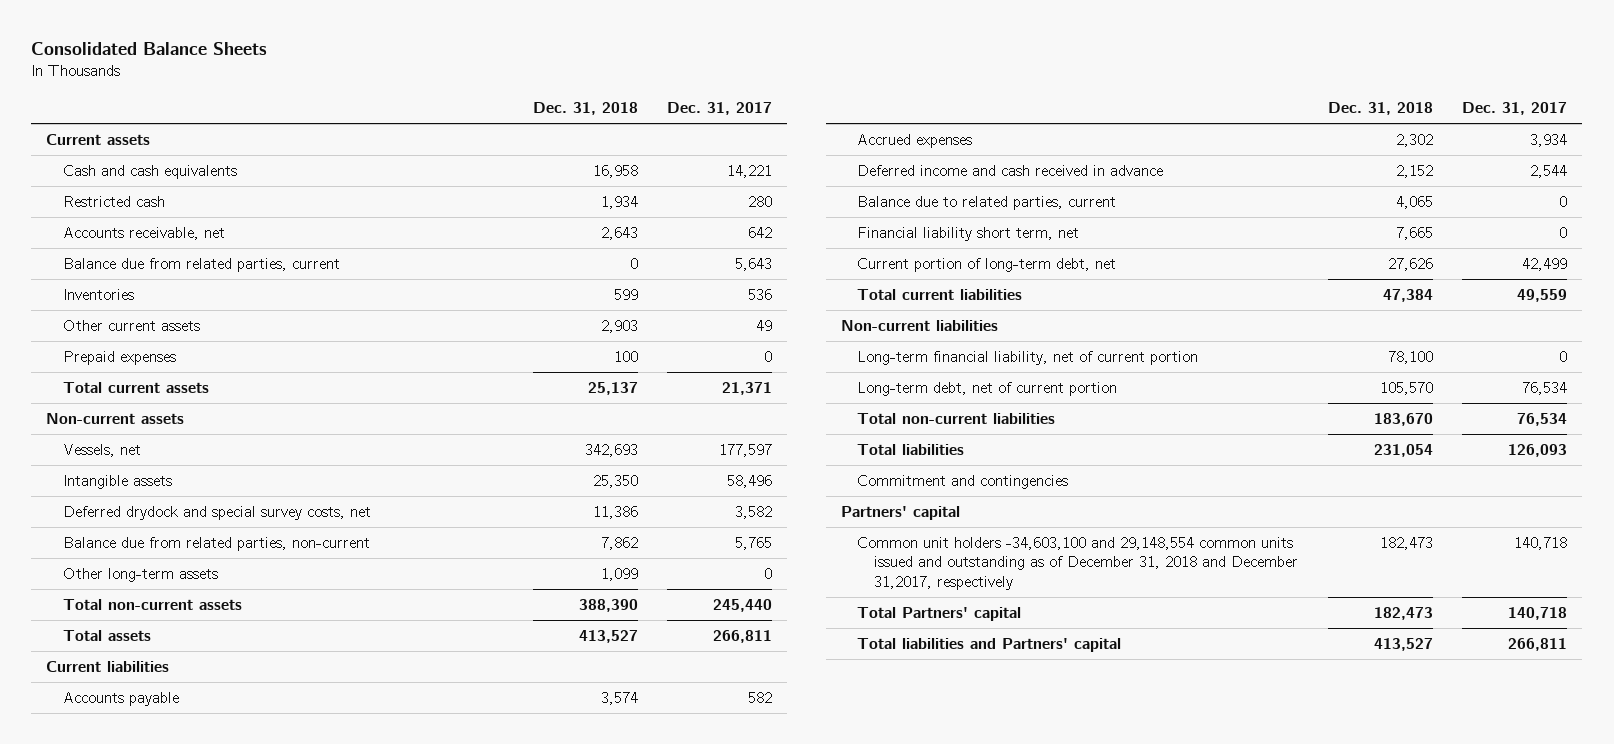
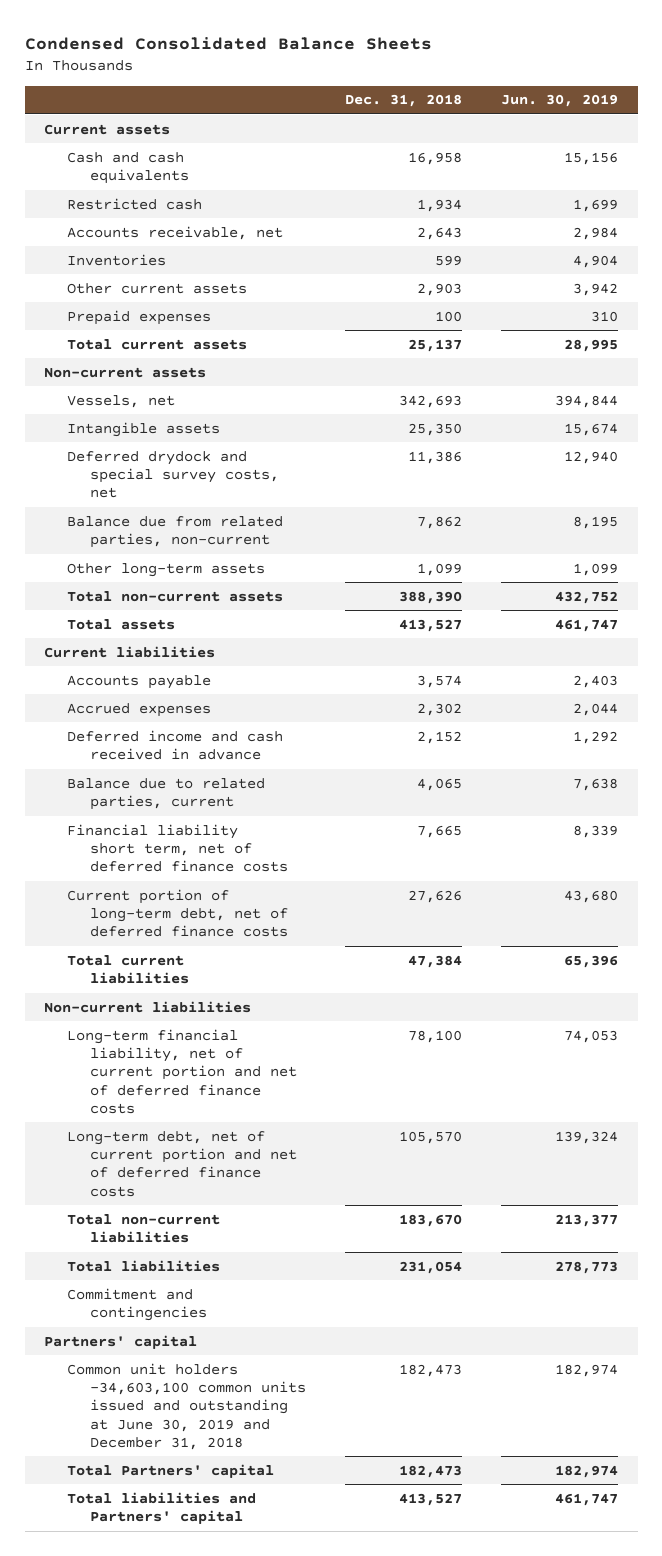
[31,42,268,56] Consolidated Balance Sheets -> [24,36,432,50] Condensed Consolidated Balance Sheets
[667,101,773,115] Dec. 31, 2017 -> none
none -> [501,94,619,108] Jun. 30, 2019
[62,257,340,272] Balance due from related parties, current -> none
[857,226,1080,241] Financial liability short term, net -> [67,823,289,873] Financial liability short term, net of deferred finance costs
[857,257,1117,272] Current portion of long-term debt, net -> [67,888,289,938] Current portion of long-term debt, net of deferred finance costs
[857,350,1199,365] Long-term financial liability, net of current portion -> [67,1028,298,1114] Long-term financial liability, net of current portion and net of deferred finance costs
[857,381,1118,396] Long-term debt, net of current portion -> [67,1130,298,1197] Long-term debt, net of current portion and net of deferred finance costs
[857,536,1298,590] Common unit holders -34,603,100 and 29,148,554 common units issued and outstanding as of December 31, 2018 and December 31,2017, respectively -> [67,1362,307,1450] Common unit holders -34,603,100 common units issued and outstanding at June 30, 2019 and December 31, 2018

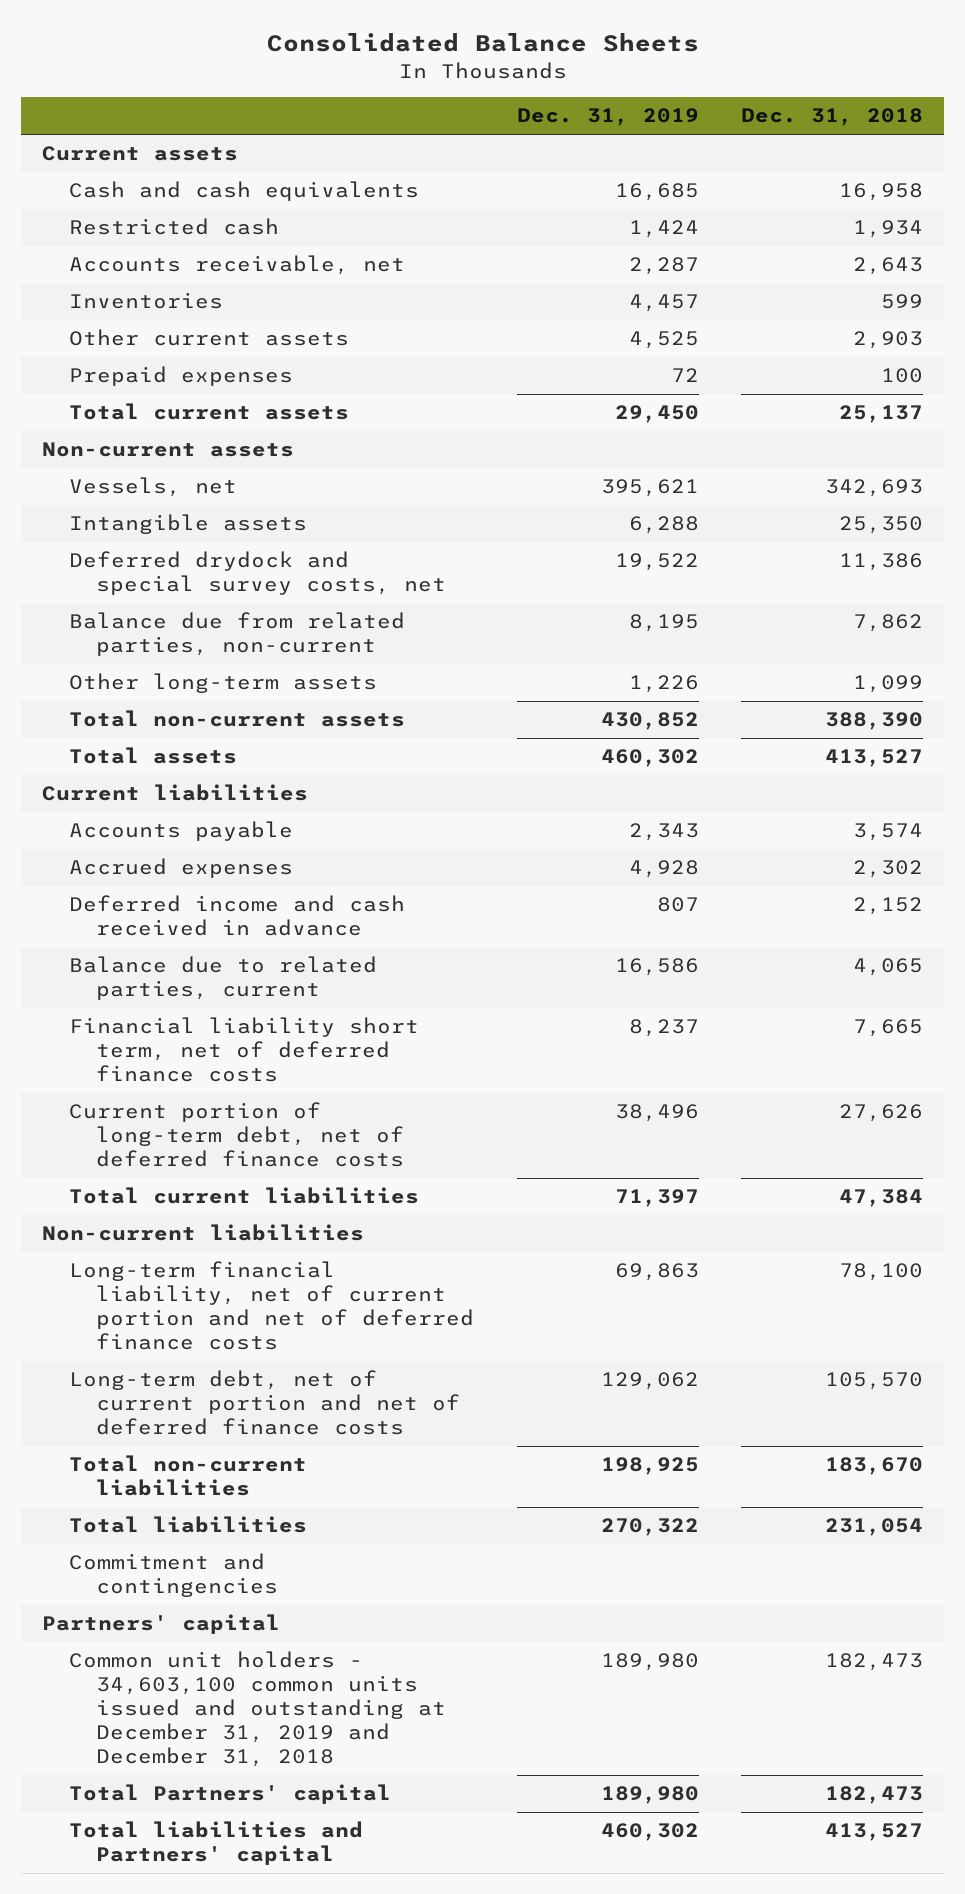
[24,36,432,50] Condensed Consolidated Balance Sheets -> [266,33,699,53] Consolidated Balance Sheets
[501,94,619,108] Jun. 30, 2019 -> none
none -> [516,108,699,127] Dec. 31, 2019
[67,1362,307,1450] Common unit holders -34,603,100 common units issued and outstanding at June 30, 2019 and December 31, 2018 -> [69,1651,447,1768] Common unit holders - 34,603,100 common units issued and outstanding at December 31, 2019 and December 31, 2018

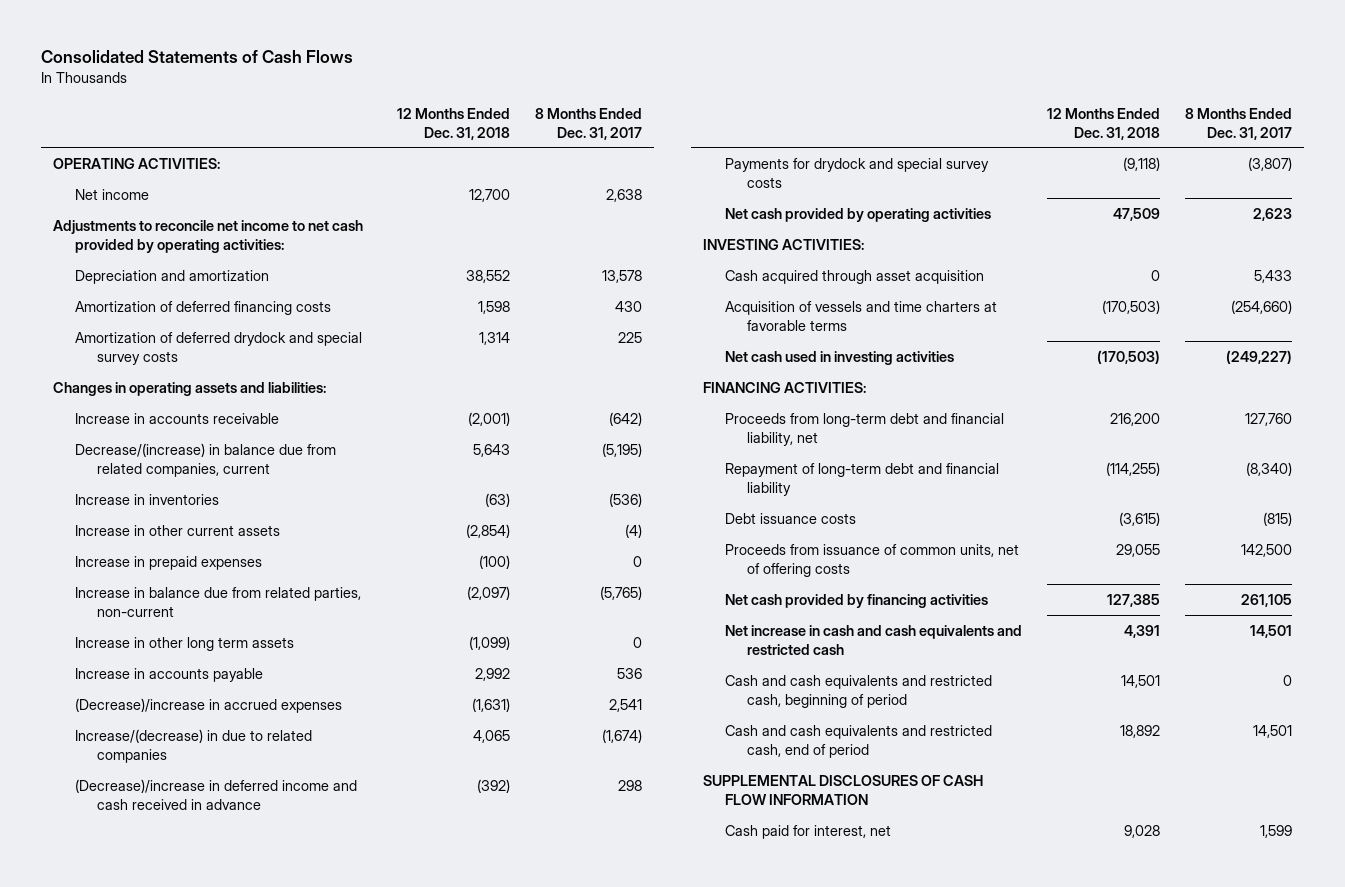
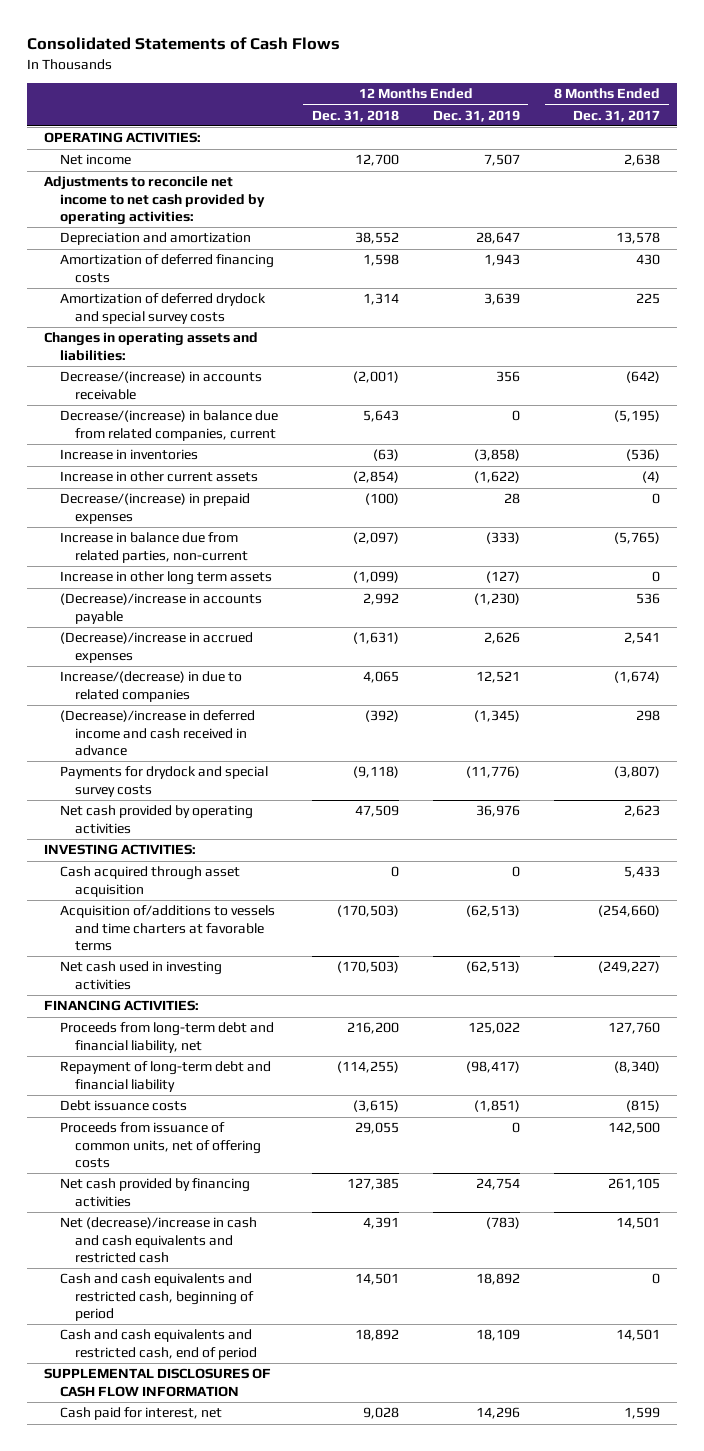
none -> [432,109,520,122] Dec. 31, 2019
[74,412,279,424] Increase in accounts receivable -> [59,371,262,400] Decrease/(increase) in accounts receivable
[74,555,262,570] Increase in prepaid expenses -> [59,493,250,524] Decrease/(increase) in prepaid expenses
[74,667,263,682] Increase in accounts payable -> [59,593,262,624] (Decrease)/increase in accounts payable
[724,300,997,331] Acquisition of vessels and time charters at favorable terms -> [59,905,275,952] Acquisition of/additions to vessels and time charters at favorable terms
[724,624,1022,655] Net increase in cash and cash equivalents and restricted cash -> [59,1217,257,1264] Net (decrease)/increase in cash and cash equivalents and restricted cash

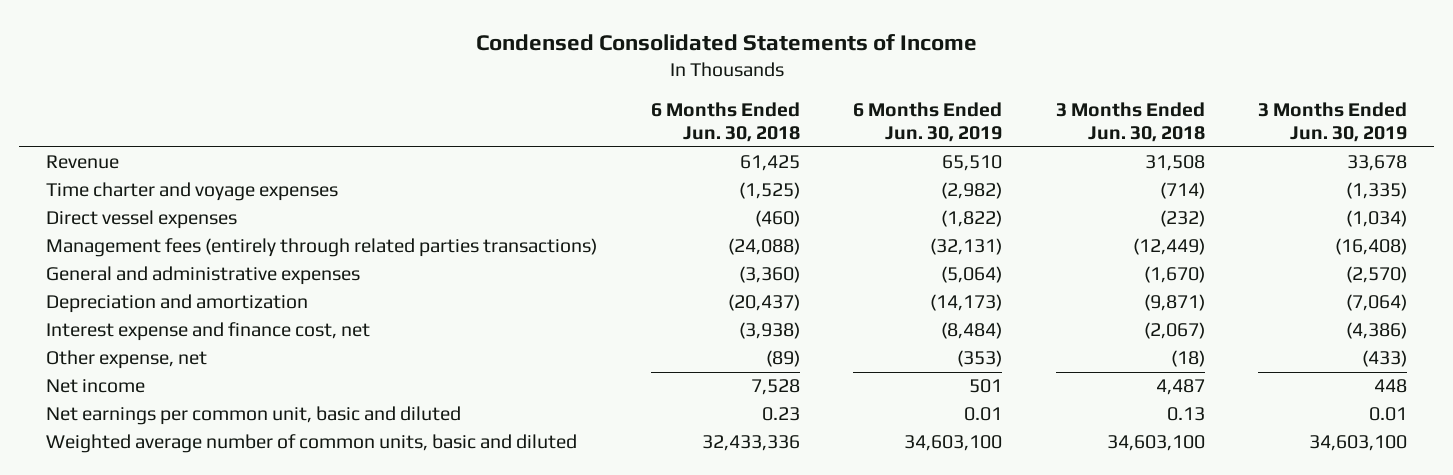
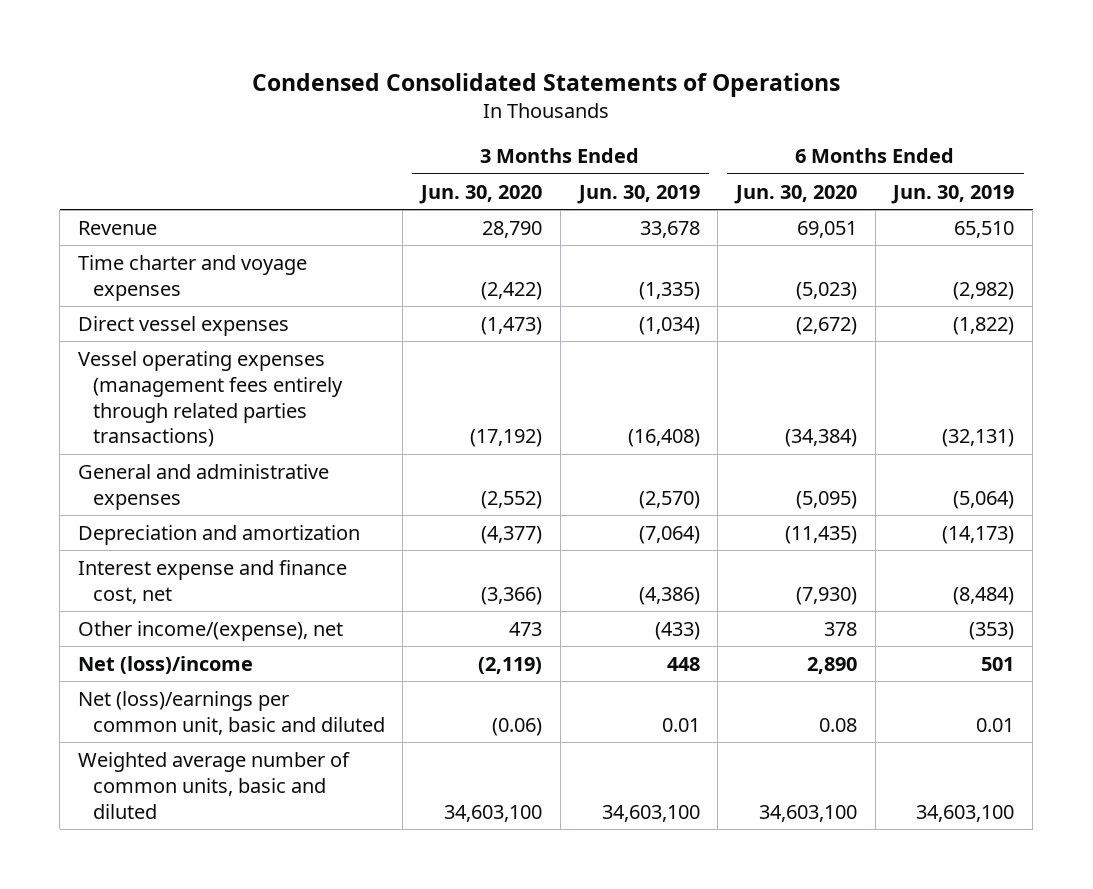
[475,33,977,51] Condensed Consolidated Statements of Income -> [252,73,841,98] Condensed Consolidated Statements of Operations
[650,102,800,142] 6 Months Ended Jun. 30, 2018 -> none
[1055,102,1205,142] 3 Months Ended Jun. 30, 2018 -> none
none -> [419,184,543,204] Jun. 30, 2020
none -> [734,184,858,204] Jun. 30, 2020
[46,238,598,258] Management fees (entirely through related parties transactions) -> [78,350,343,448] Vessel operating expenses (management fees entirely through related parties transactions)
[46,350,208,370] Other expense, net -> [78,620,344,641] Other income/(expense), net
[46,379,146,394] Net income -> [78,655,254,674] Net (loss)/income
[46,406,462,426] Net earnings per common unit, basic and diluted -> [78,690,385,735] Net (loss)/earnings per common unit, basic and diluted

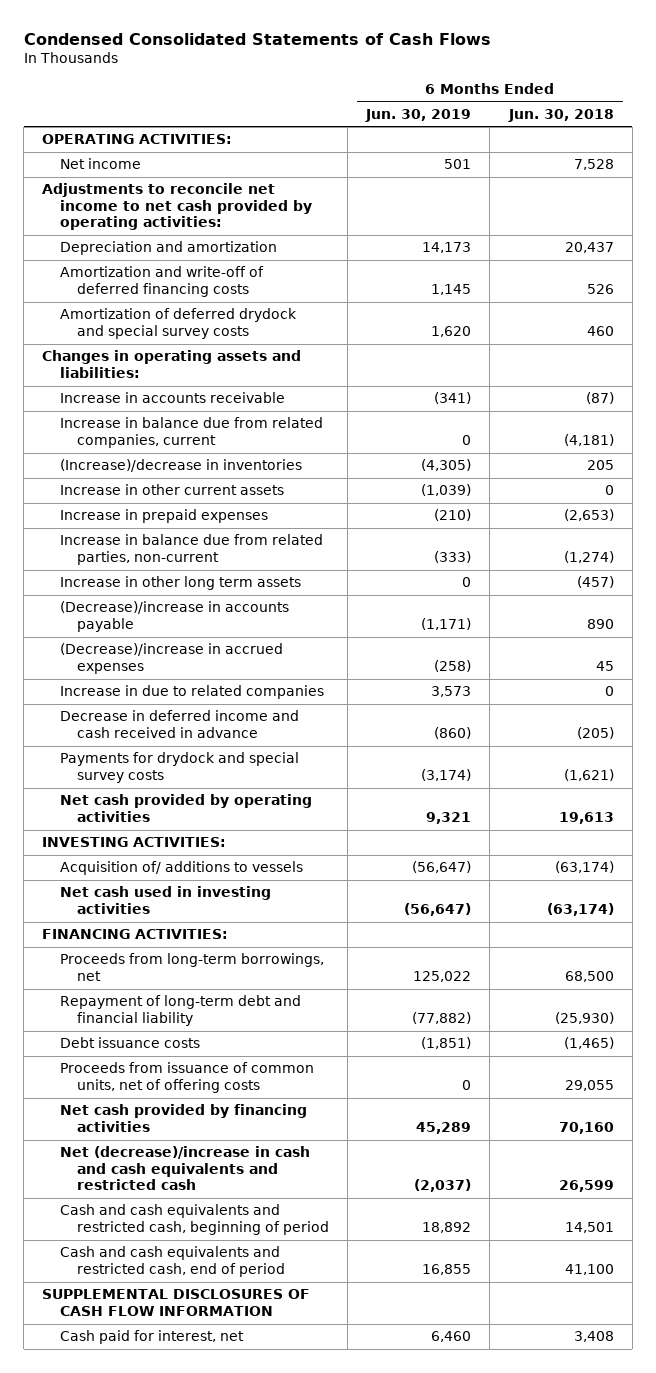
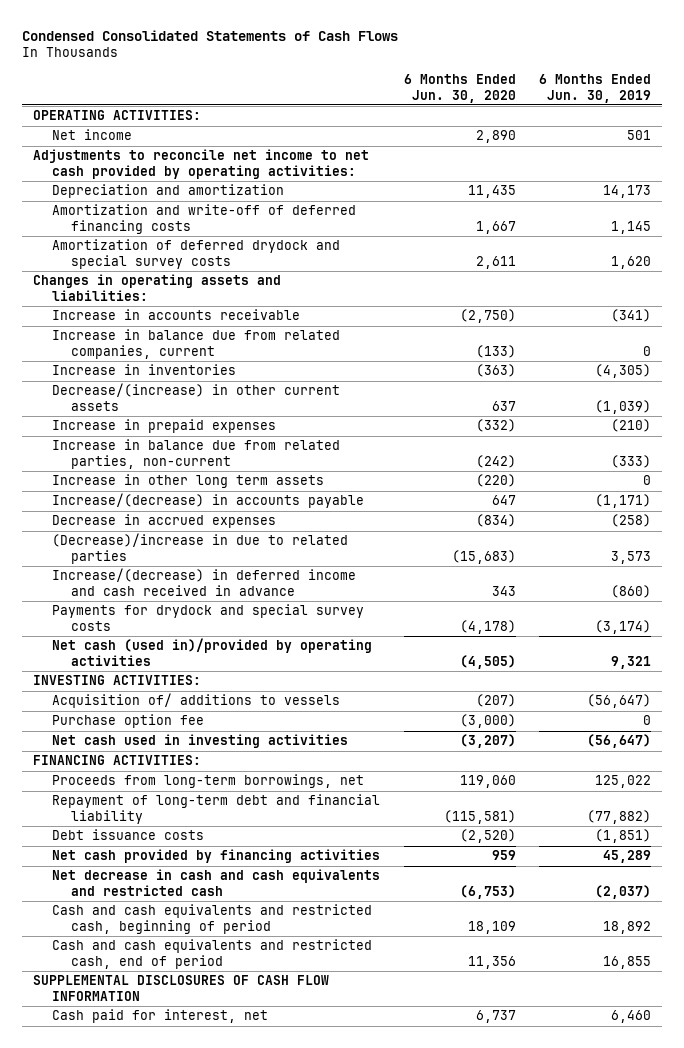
[507,108,614,122] Jun. 30, 2018 -> none
none -> [403,73,516,103] 6 Months Ended Jun. 30, 2020
[59,459,302,473] (Increase)/decrease in inventories -> [52,364,237,376] Increase in inventories
[59,484,284,496] Increase in other current assets -> [52,383,341,412] Decrease/(increase) in other current assets
[59,601,289,632] (Decrease)/increase in accounts payable -> [52,493,365,509] Increase/(decrease) in accounts payable
[59,643,283,674] (Decrease)/increase in accrued expenses -> [52,514,277,529] Decrease in accrued expenses
[59,685,324,700] Increase in due to related companies -> [52,533,349,565] (Decrease)/increase in due to related parties
[59,710,299,738] Decrease in deferred income and cash received in advance -> [52,568,357,597] Increase/(decrease) in deferred income and cash received in advance
[59,794,312,822] Net cash provided by operating activities -> [52,638,373,667] Net cash (used in)/provided by operating activities
none -> [52,714,205,729] Purchase option fee
[59,1062,314,1093] Proceeds from issuance of common units, net of offering costs -> none
[59,1146,310,1191] Net (decrease)/increase in cash and cash equivalents and restricted cash -> [52,869,381,897] Net decrease in cash and cash equivalents and restricted cash

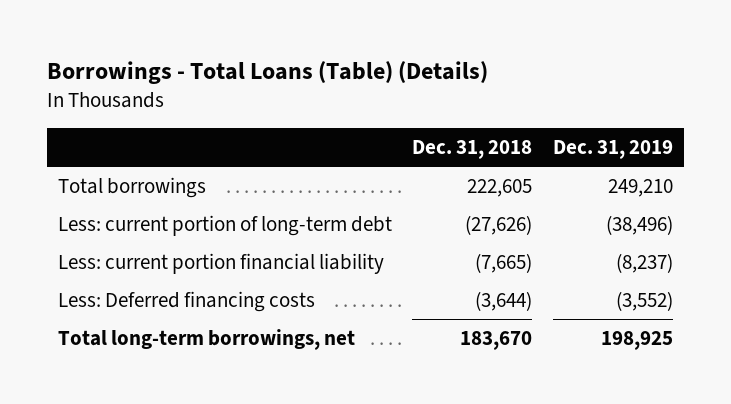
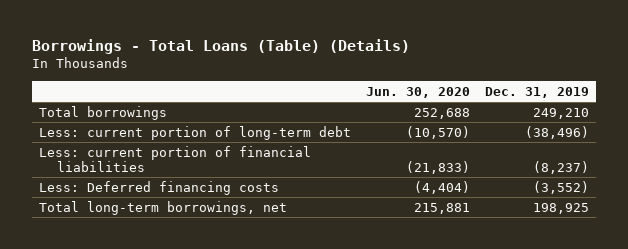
[412,140,533,160] Dec. 31, 2018 -> none
none -> [366,86,471,98] Jun. 30, 2020
[57,252,384,274] Less: current portion financial liability -> [39,145,312,172] Less: current portion of financial liabilities

